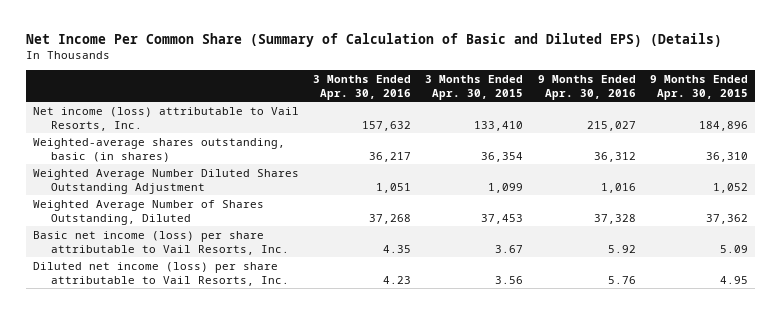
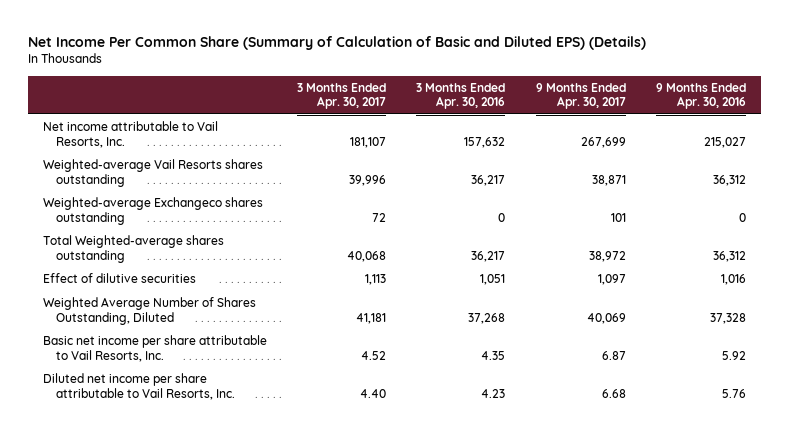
[425,74,524,100] 3 Months Ended Apr. 30, 2015 -> none
[649,74,748,100] 9 Months Ended Apr. 30, 2015 -> none
none -> [297,82,387,110] 3 Months Ended Apr. 30, 2017
none -> [535,82,626,110] 9 Months Ended Apr. 30, 2017
[33,106,300,131] Net income (loss) attributable to Vail Resorts, Inc. -> [43,121,219,148] Net income attributable to Vail Resorts, Inc.
none -> [43,159,264,187] Weighted-average Vail Resorts shares outstanding
none -> [43,197,264,225] Weighted-average Exchangeco shares outstanding
[33,137,286,162] Weighted-average shares outstanding, basic (in shares) -> [43,235,225,263] Total Weighted-average shares outstanding
[33,168,300,194] Weighted Average Number Diluted Shares Outstanding Adjustment -> [43,273,197,284] Effect of dilutive securities
[33,230,289,255] Basic net income (loss) per share attributable to Vail Resorts, Inc. -> [43,335,268,362] Basic net income per share attributable to Vail Resorts, Inc.
[33,261,289,286] Diluted net income (loss) per share attributable to Vail Resorts, Inc. -> [43,373,235,400] Diluted net income per share attributable to Vail Resorts, Inc.

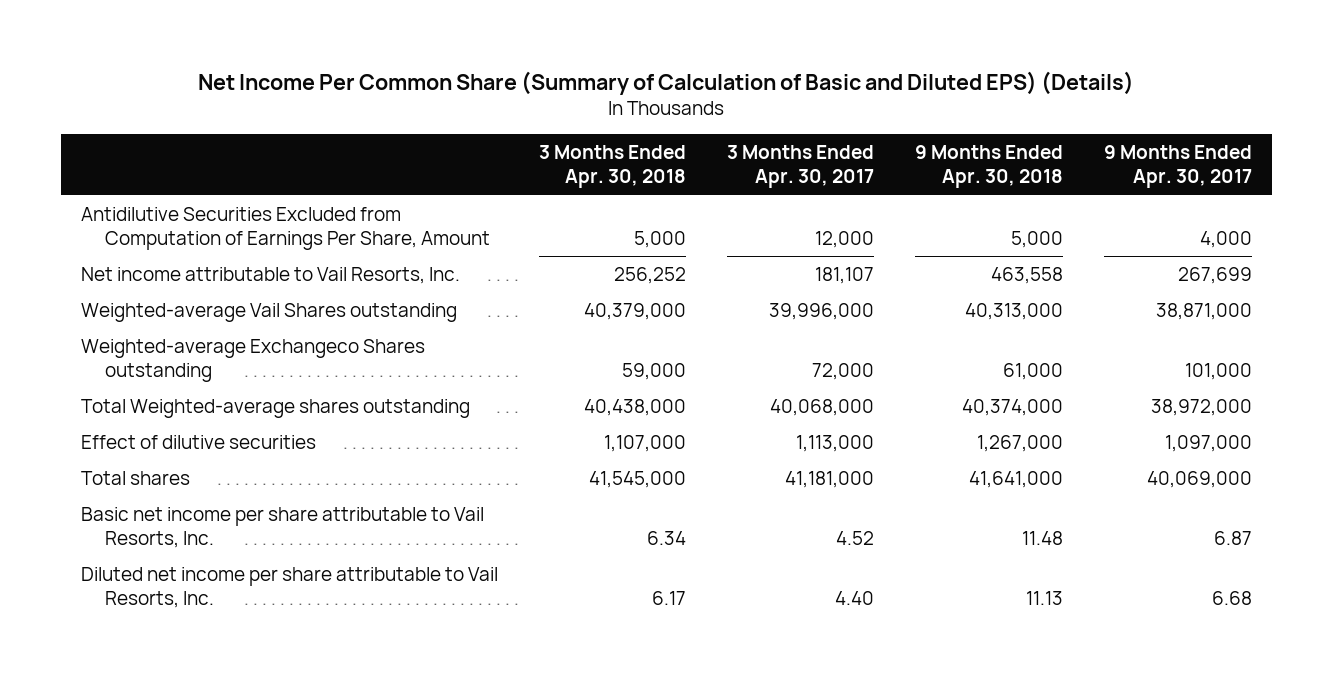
[416,82,506,110] 3 Months Ended Apr. 30, 2016 -> none
[655,82,746,110] 9 Months Ended Apr. 30, 2016 -> none
none -> [539,145,687,189] 3 Months Ended Apr. 30, 2018
none -> [914,145,1063,189] 9 Months Ended Apr. 30, 2018
none -> [81,207,491,250] Antidilutive Securities Excluded from Computation of Earnings Per Share, Amount
[43,297,257,325] Weighted Average Number of Shares Outstanding, Diluted -> none
[43,159,264,187] Weighted-average Vail Resorts shares outstanding -> [81,303,458,323] Weighted-average Vail Shares outstanding
[349,174,387,186] 39,996 -> [768,303,874,321] 39,996,000
[591,174,626,186] 38,871 -> [1155,303,1252,321] 38,871,000
[43,197,264,225] Weighted-average Exchangeco shares outstanding -> [81,339,426,382] Weighted-average Exchangeco Shares outstanding
[372,212,387,222] 72 -> [811,362,874,380] 72,000
[610,212,626,222] 101 -> [1184,362,1252,380] 101,000
[347,250,387,262] 40,068 -> [769,399,874,417] 40,068,000
[588,250,626,262] 38,972 -> [1150,399,1252,417] 38,972,000
[365,274,387,286] 1,113 -> [795,435,874,453] 1,113,000
[597,274,626,286] 1,097 -> [1164,435,1252,453] 1,097,000
none -> [81,471,191,486] Total shares

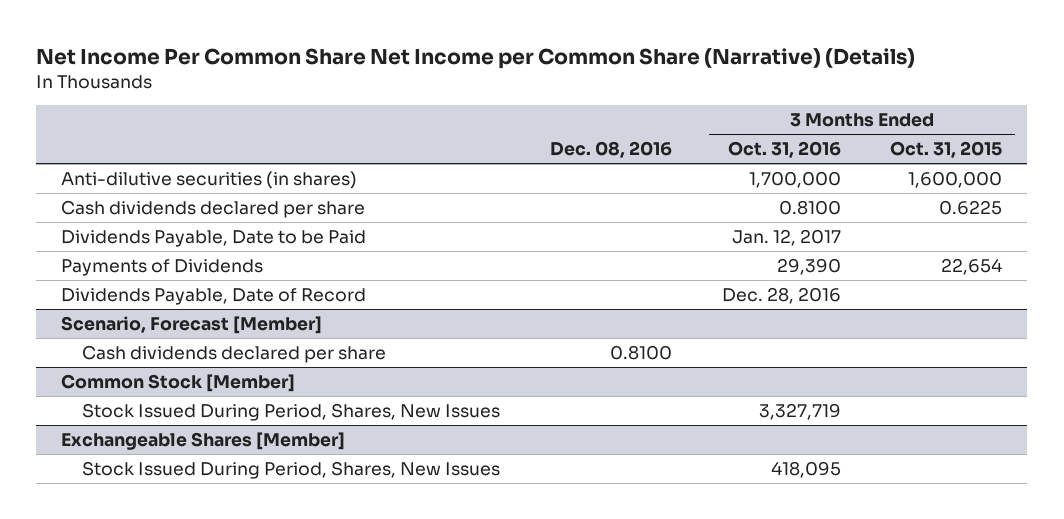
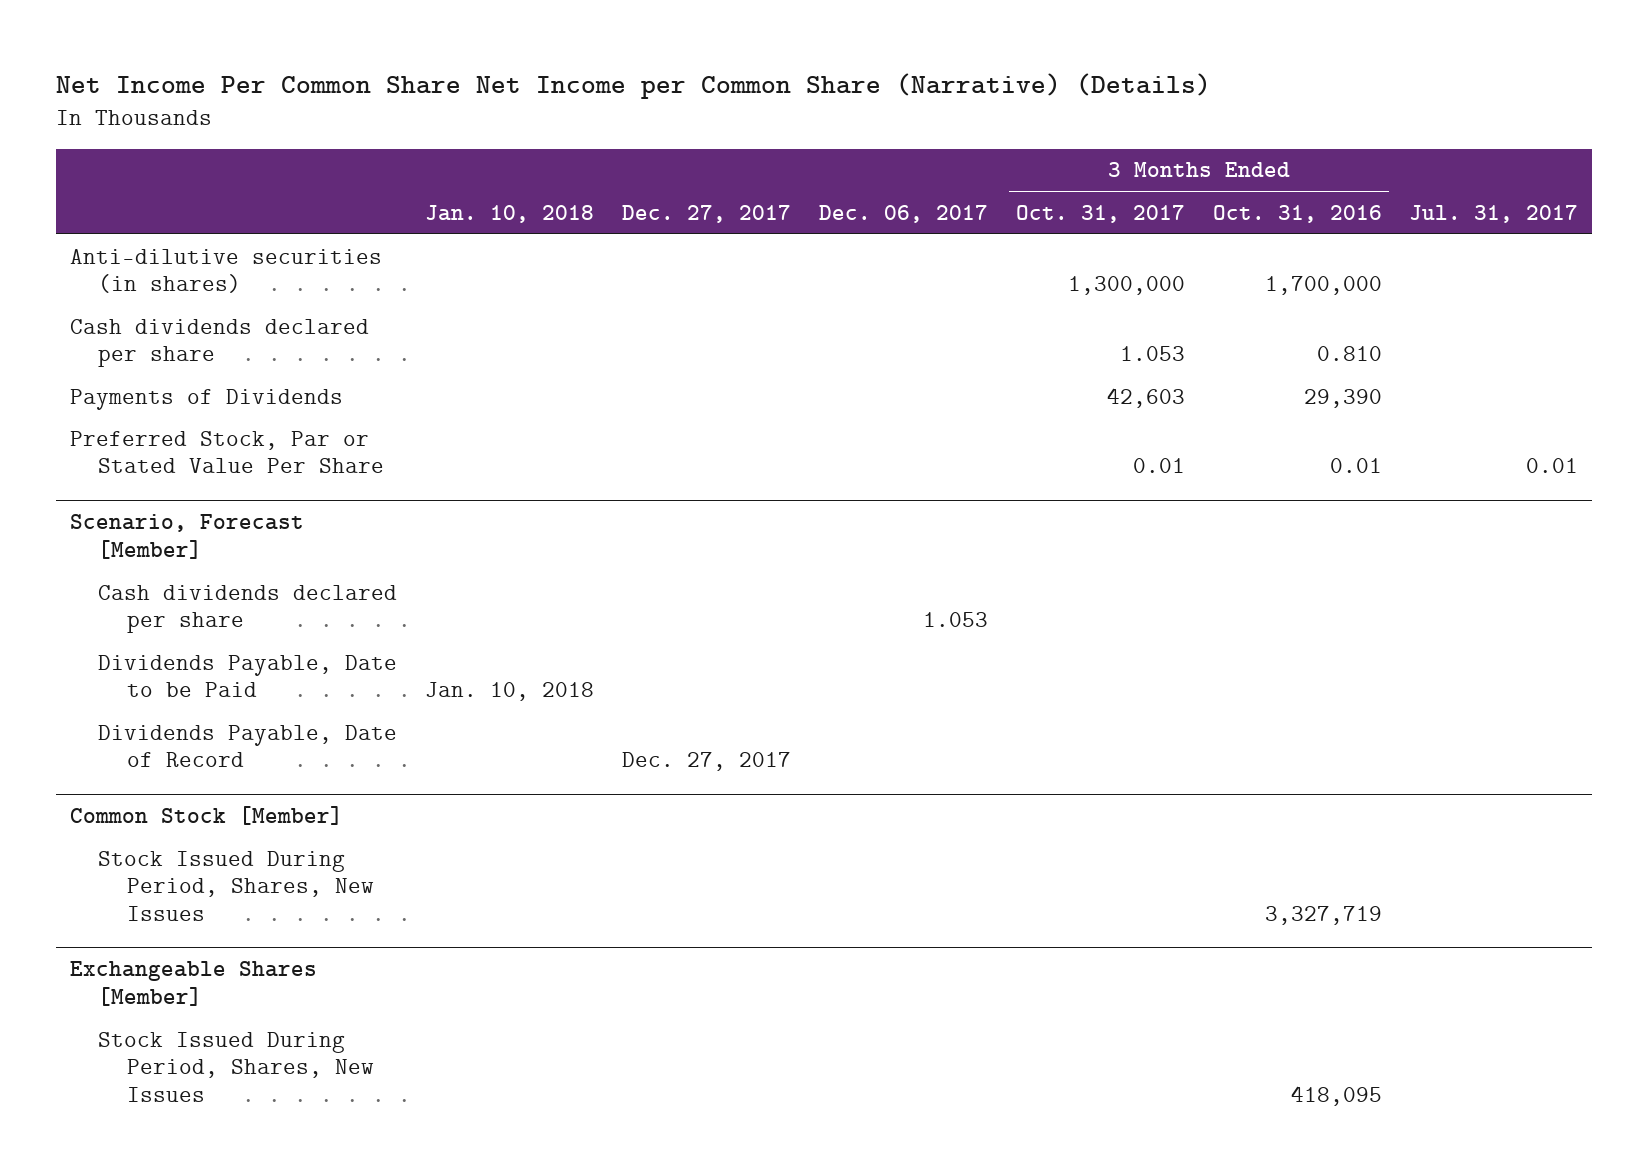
[549,141,672,159] Dec. 08, 2016 -> none
[890,141,1003,159] Oct. 31, 2015 -> none
none -> [424,204,594,223] Jan. 10, 2018
none -> [621,204,791,223] Dec. 27, 2017
none -> [818,204,988,223] Dec. 06, 2017
none -> [1015,204,1185,223] Oct. 31, 2017
none -> [1409,204,1579,223] Jul. 31, 2017
[61,229,367,247] Dividends Payable, Date to be Paid -> none
[778,199,841,215] 0.8100 -> [1316,346,1382,362] 0.810
[61,287,367,305] Dividends Payable, Date of Record -> none
none -> [69,430,385,474] Preferred Stock, Par or Stated Value Per Share
none -> [98,654,398,698] Dividends Payable, Date to be Paid
none -> [98,724,398,768] Dividends Payable, Date of Record

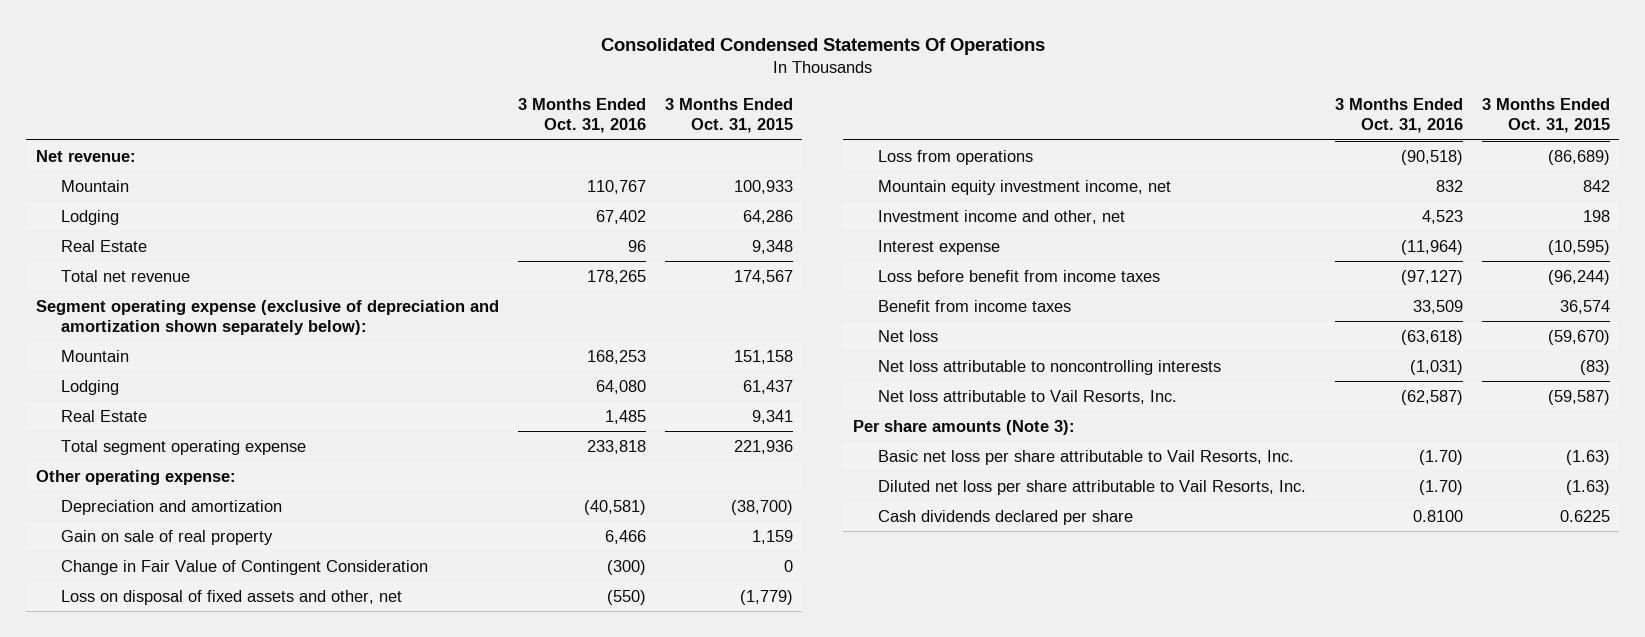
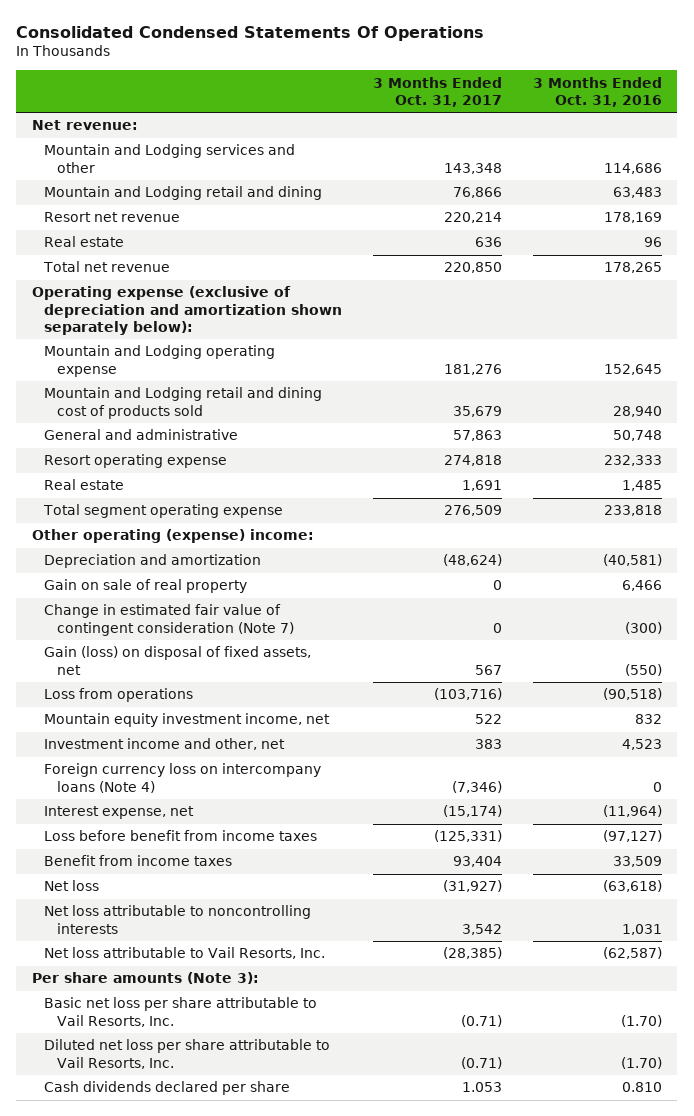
[664,98,793,134] 3 Months Ended Oct. 31, 2015 -> none
none -> [373,76,503,107] 3 Months Ended Oct. 31, 2017
[61,179,130,192] Mountain -> none
[61,209,120,225] Lodging -> none
none -> [44,144,296,173] Mountain and Lodging services and other
none -> [44,186,323,201] Mountain and Lodging retail and dining
none -> [44,212,181,223] Resort net revenue
[61,239,148,252] Real Estate -> [44,236,125,248] Real estate
[61,349,130,362] Mountain -> none
[61,379,120,395] Lodging -> none
[35,299,499,335] Segment operating expense (exclusive of depreciation and amortization shown separately below): -> [31,286,343,335] Operating expense (exclusive of depreciation and amortization shown separately below):
none -> [44,345,276,377] Mountain and Lodging operating expense
none -> [44,387,323,419] Mountain and Lodging retail and dining cost of products sold
none -> [44,429,239,441] General and administrative
none -> [44,454,228,469] Resort operating expense
[61,409,148,422] Real Estate -> [44,479,125,491] Real estate
[35,469,236,485] Other operating expense: -> [31,529,314,544] Other operating (expense) income:
[61,559,429,575] Change in Fair Value of Contingent Consideration -> [44,604,294,636] Change in estimated fair value of contingent consideration (Note 7)
[61,589,403,605] Loss on disposal of fixed assets and other, net -> [44,646,312,675] Gain (loss) on disposal of fixed assets, net
none -> [44,763,322,793] Foreign currency loss on intercompany loans (Note 4)
[878,239,1001,255] Interest expense -> [44,806,195,820] Interest expense, net
[1409,359,1463,375] (1,031) -> [621,923,662,935] 1,031
[1412,509,1463,522] 0.8100 -> [621,1082,662,1093] 0.810

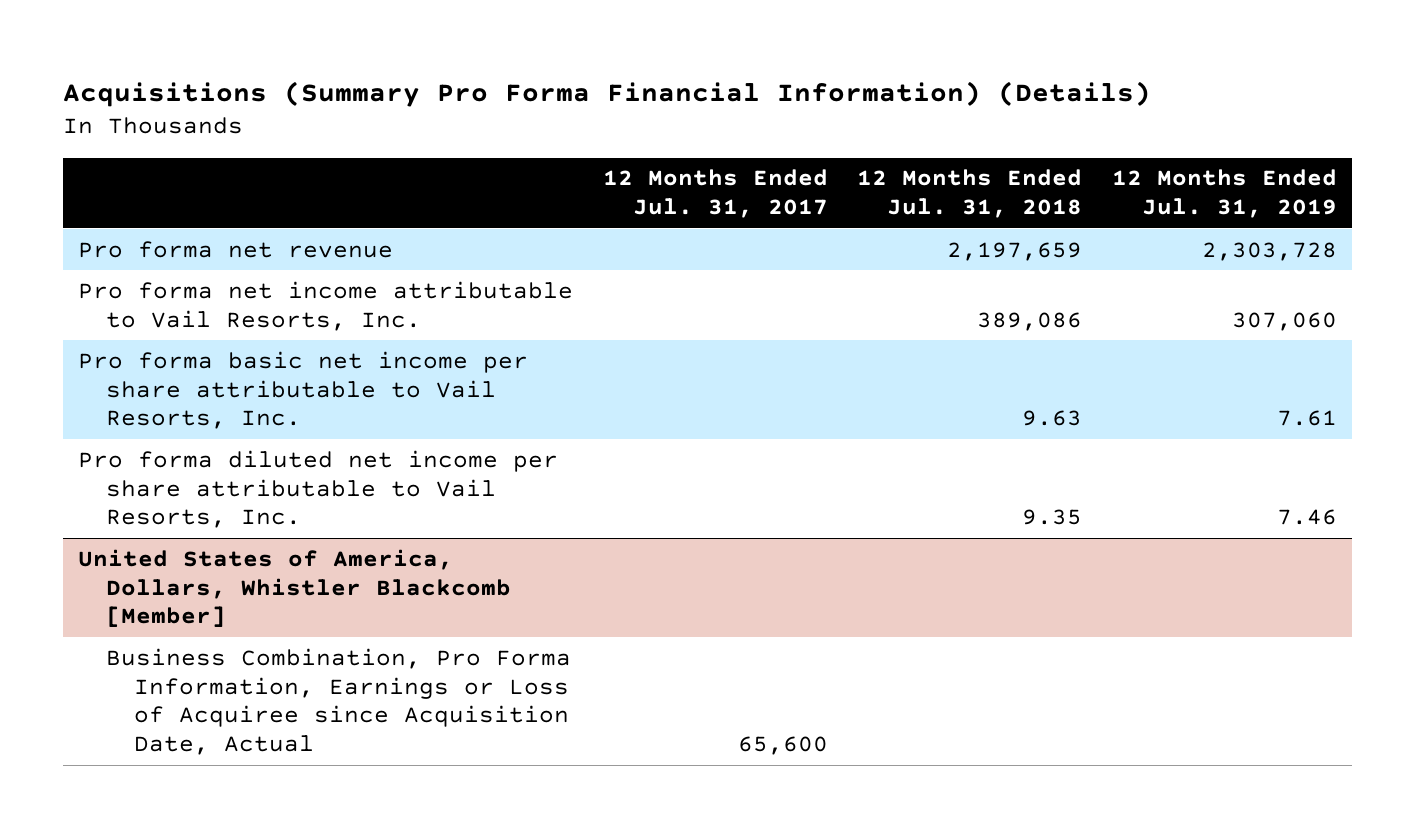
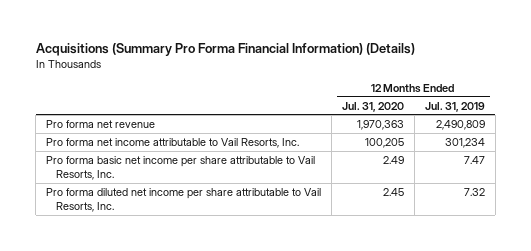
[602,169,828,219] 12 Months Ended Jul. 31, 2017 -> none
[857,169,1083,219] 12 Months Ended Jul. 31, 2018 -> none
none -> [341,101,404,112] Jul. 31, 2020
[77,548,511,628] United States of America, Dollars, Whistler Blackcomb [Member] -> none
[105,647,571,756] Business Combination, Pro Forma Information, Earnings or Loss of Acquiree since Acquisition Date, Actual -> none
[1201,241,1337,261] 2,303,728 -> [435,119,485,130] 2,490,809
[1231,311,1337,331] 307,060 -> [444,137,485,148] 301,234
[1276,410,1337,427] 7.61 -> [463,155,485,164] 7.47
[1276,509,1337,526] 7.46 -> [463,187,485,196] 7.32

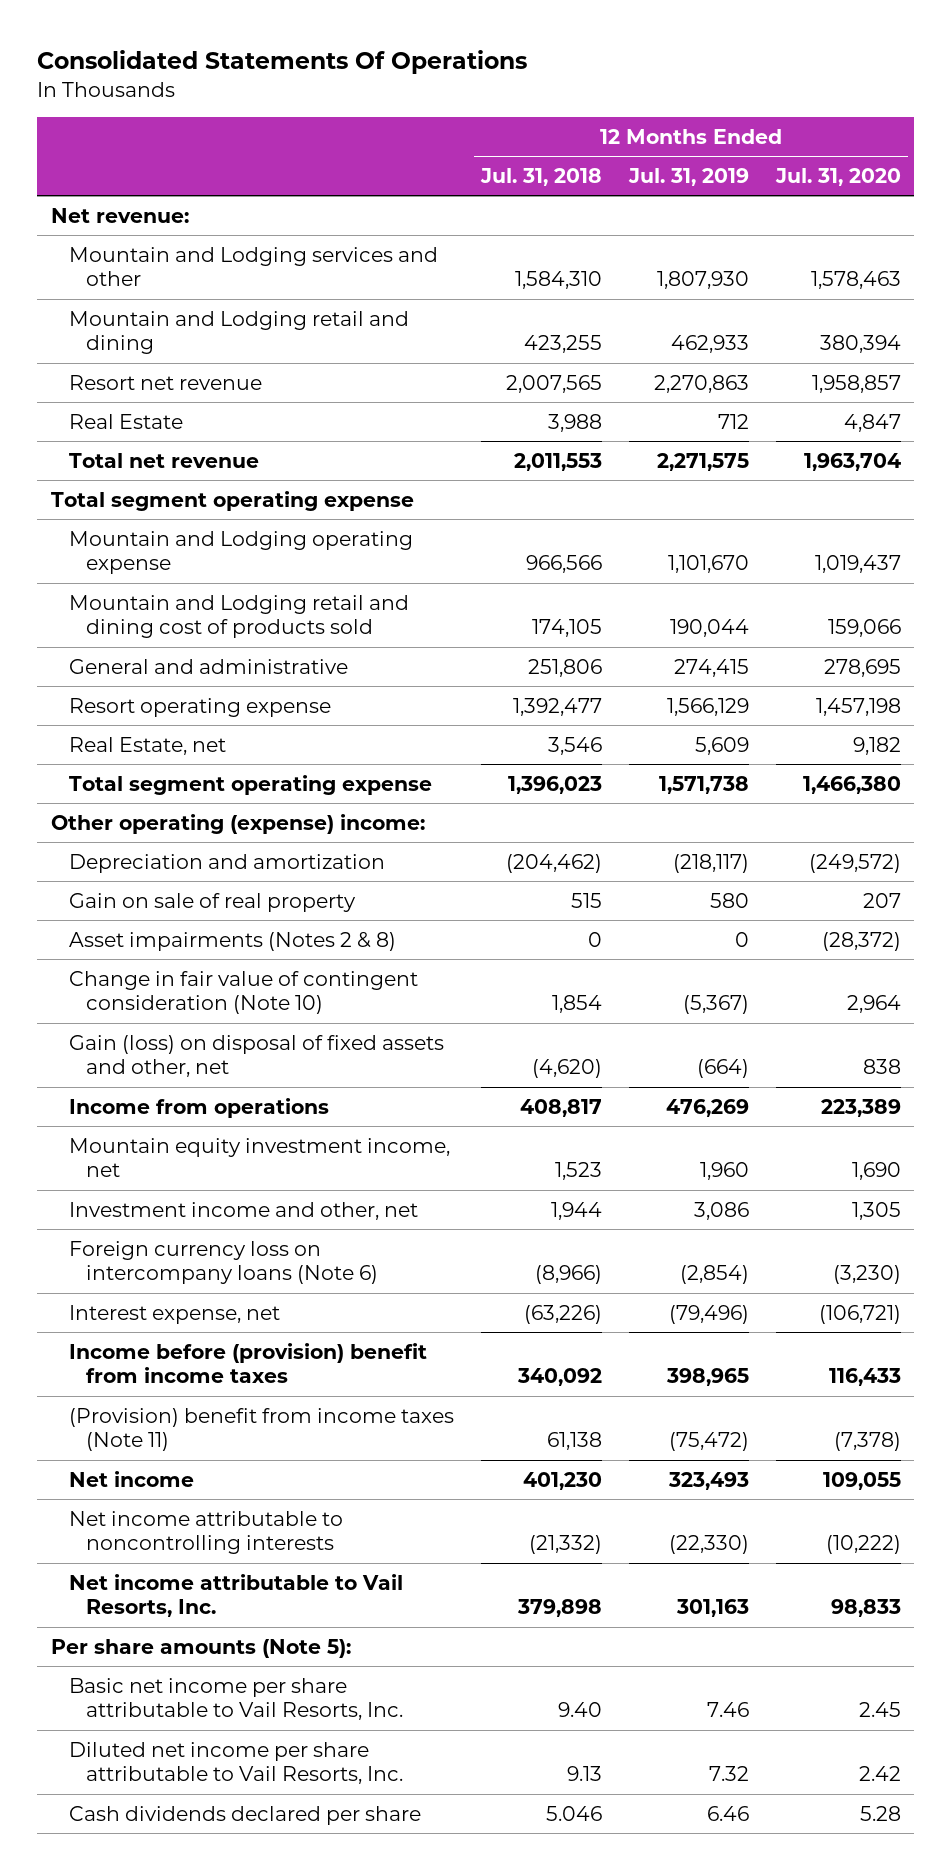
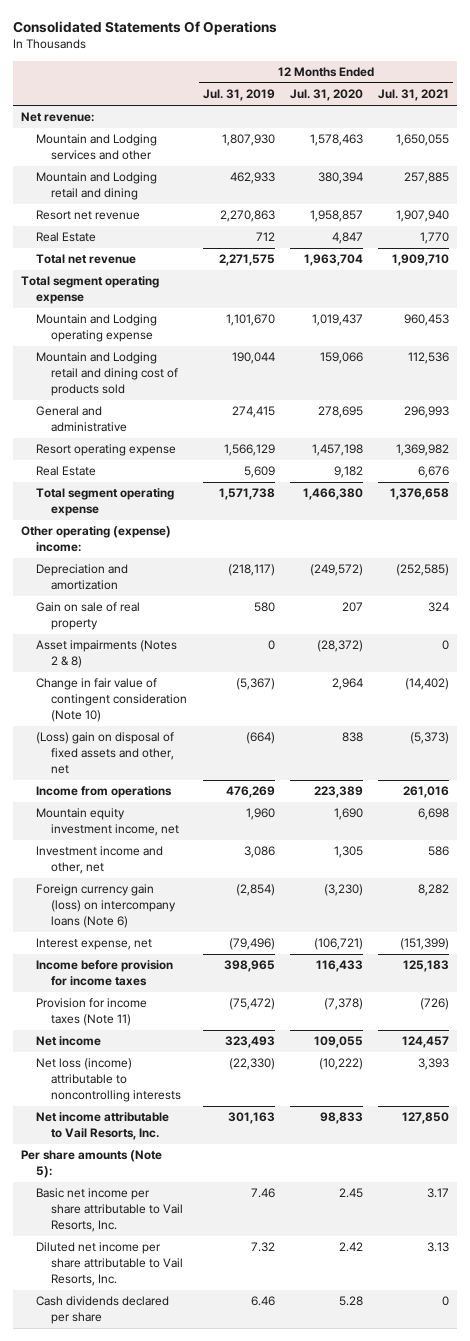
[479,167,602,186] Jul. 31, 2018 -> none
none -> [377,89,449,102] Jul. 31, 2021
[68,736,226,755] Real Estate, net -> [36,466,97,477] Real Estate
[68,1034,444,1078] Gain (loss) on disposal of fixed assets and other, net -> [36,732,175,774] (Loss) gain on disposal of fixed assets and other, net
[68,1240,379,1285] Foreign currency loss on intercompany loans (Note 6) -> [36,884,177,928] Foreign currency gain (loss) on intercompany loans (Note 6)
[68,1342,427,1384] Income before (provision) benefit from income taxes -> [36,960,174,987] Income before provision for income taxes
[68,1407,454,1452] (Provision) benefit from income taxes (Note 11) -> [36,998,148,1027] Provision for income taxes (Note 11)
[68,1510,343,1555] Net income attributable to noncontrolling interests -> [36,1058,182,1102] Net loss (income) attributable to noncontrolling interests

